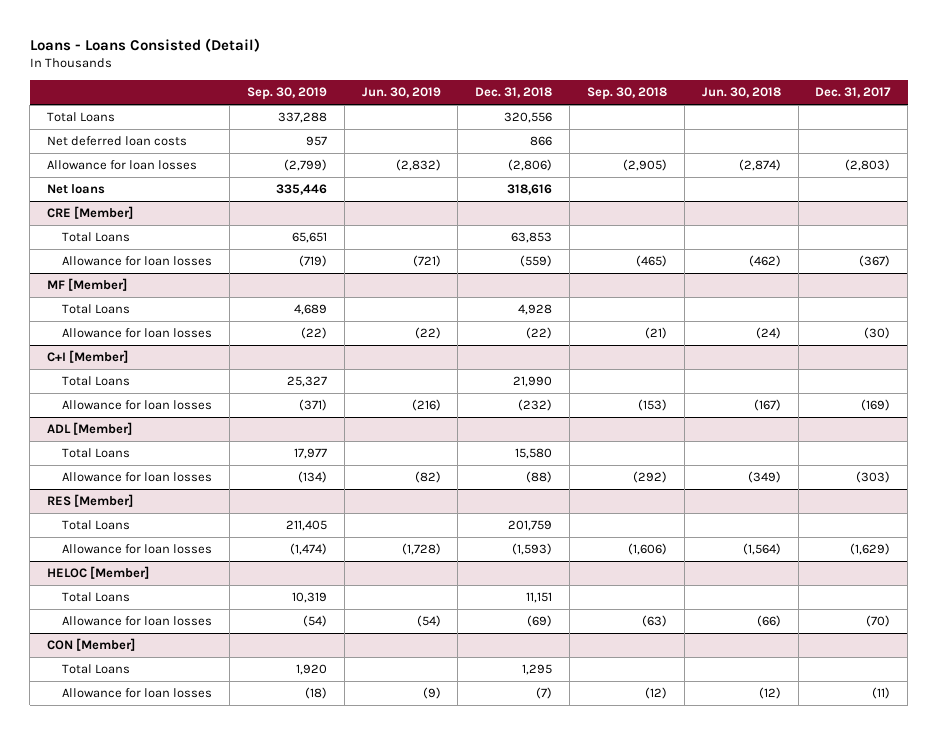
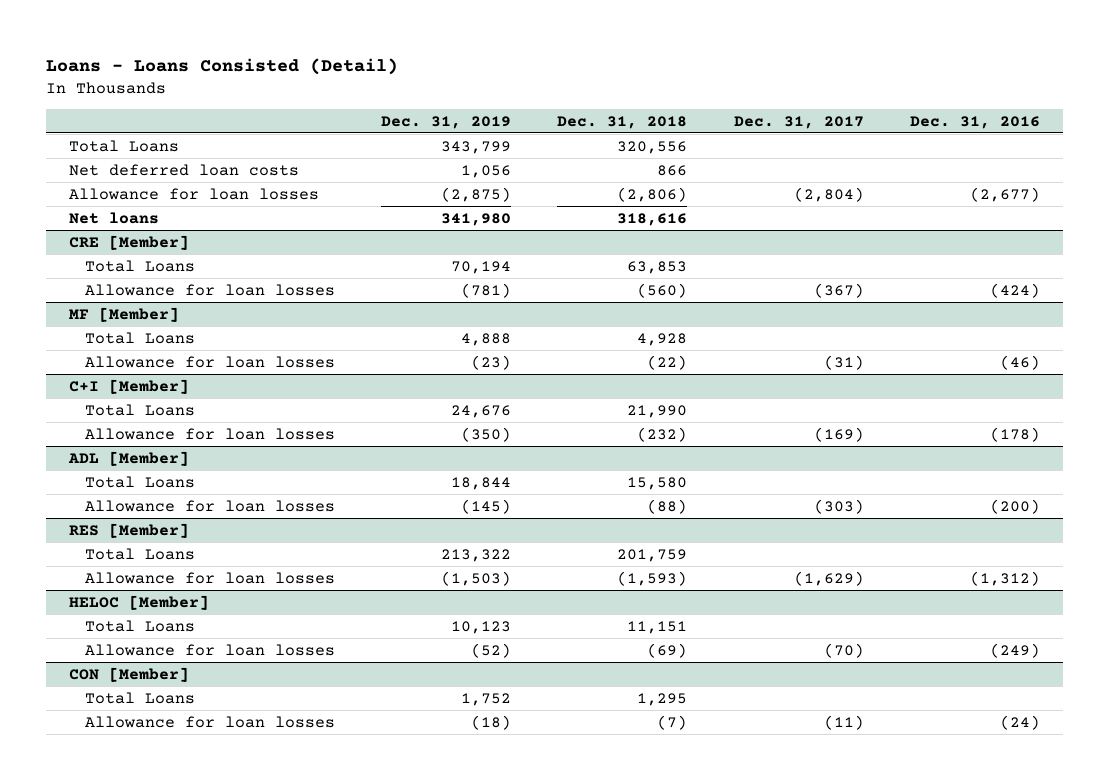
[246,87,327,101] Sep. 30, 2019 -> none
[361,87,441,99] Jun. 30, 2019 -> none
[587,87,668,101] Sep. 30, 2018 -> none
[701,87,781,99] Jun. 30, 2018 -> none
none -> [381,115,512,129] Dec. 31, 2019
none -> [909,115,1040,129] Dec. 31, 2016
[845,158,891,171] (2,803) -> [793,186,864,202] (2,804)
[520,254,553,267] (559) -> [637,282,688,298] (560)
[864,326,891,339] (30) -> [823,354,864,370] (31)

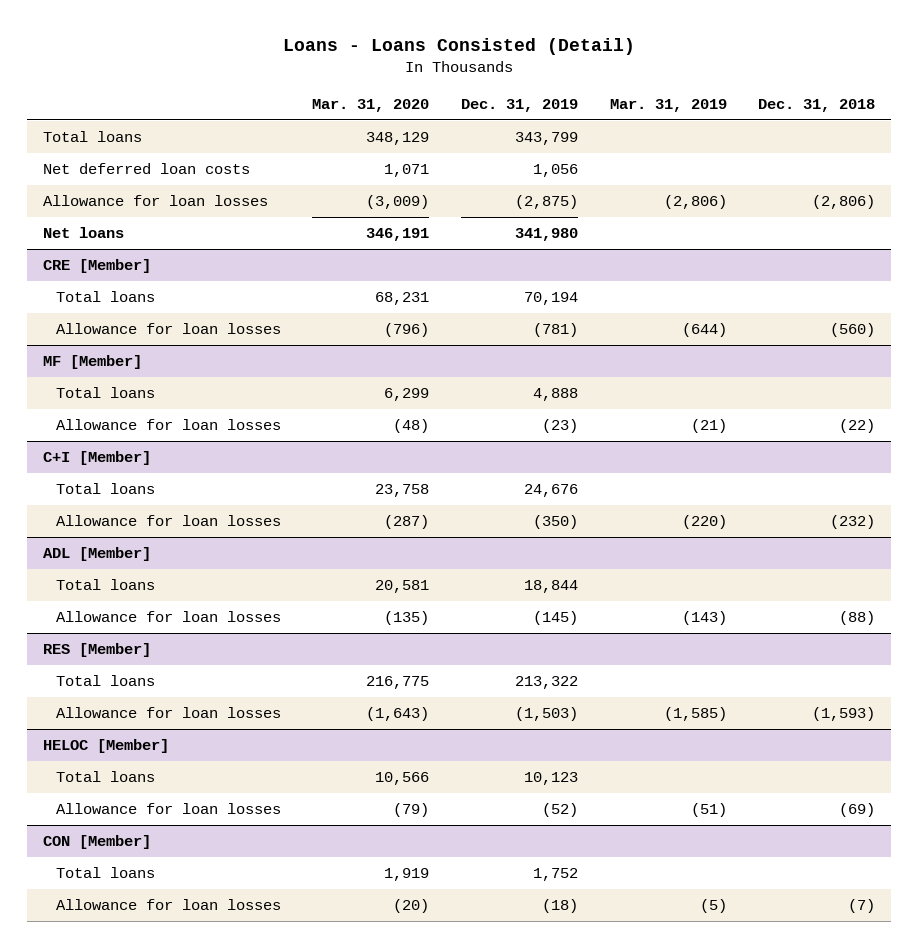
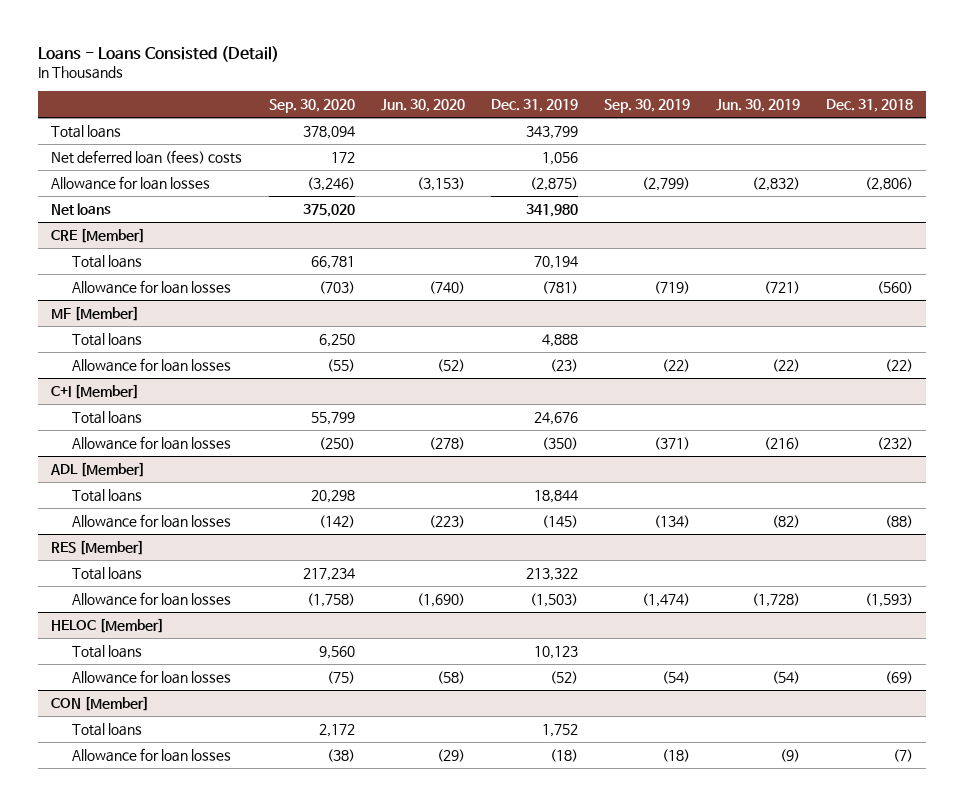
[312,99,430,113] Mar. 31, 2020 -> none
[609,99,727,113] Mar. 31, 2019 -> none
none -> [268,98,355,113] Sep. 30, 2020
none -> [380,98,465,112] Jun. 30, 2020
none -> [603,98,690,113] Sep. 30, 2019
none -> [716,98,801,112] Jun. 30, 2019
[42,162,250,174] Net deferred loan costs -> [51,149,243,164] Net deferred loan (fees) costs

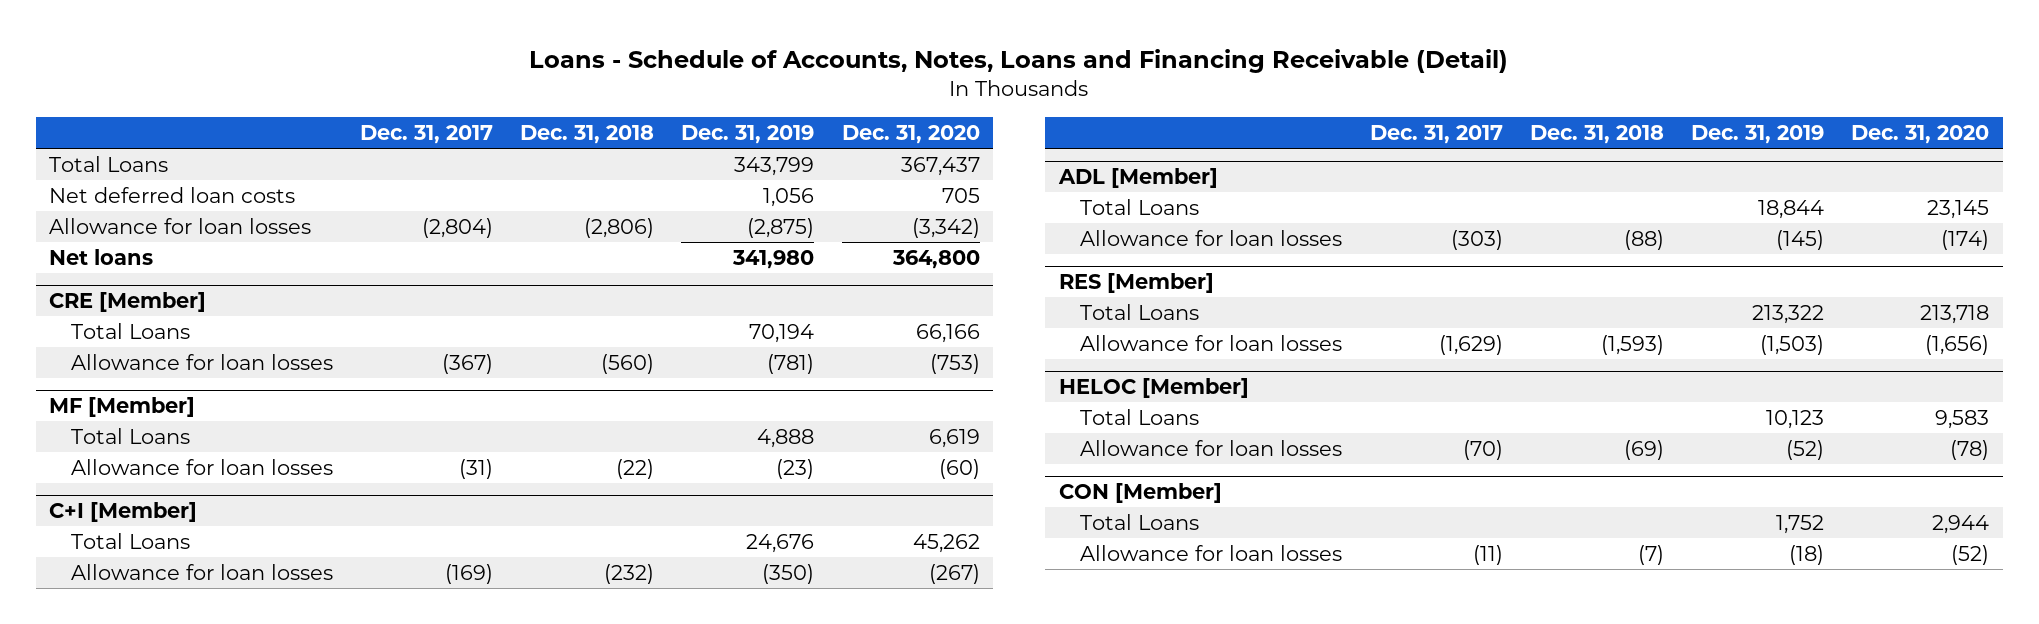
[38,46,280,63] Loans - Loans Consisted (Detail) -> [529,48,1509,73] Loans - Schedule of Accounts, Notes, Loans and Financing Receivable (Detail)
[268,98,355,113] Sep. 30, 2020 -> none
[380,98,465,112] Jun. 30, 2020 -> none
[603,98,690,113] Sep. 30, 2019 -> none
[716,98,801,112] Jun. 30, 2019 -> none
none -> [359,124,493,144] Dec. 31, 2017
none -> [841,124,980,144] Dec. 31, 2020
[51,124,122,138] Total loans -> [49,155,169,172] Total Loans
[51,149,243,164] Net deferred loan (fees) costs -> [49,186,296,203] Net deferred loan costs
[72,254,143,268] Total loans -> [70,322,190,339] Total Loans
[72,332,143,346] Total loans -> [70,427,190,444] Total Loans
[72,410,143,424] Total loans -> [70,532,190,549] Total Loans
[72,488,143,502] Total loans -> [1080,198,1200,215] Total Loans
[72,566,143,580] Total loans -> [1080,303,1200,320] Total Loans
[72,644,143,658] Total loans -> [1080,408,1200,425] Total Loans
[72,722,143,736] Total loans -> [1080,513,1200,530] Total Loans

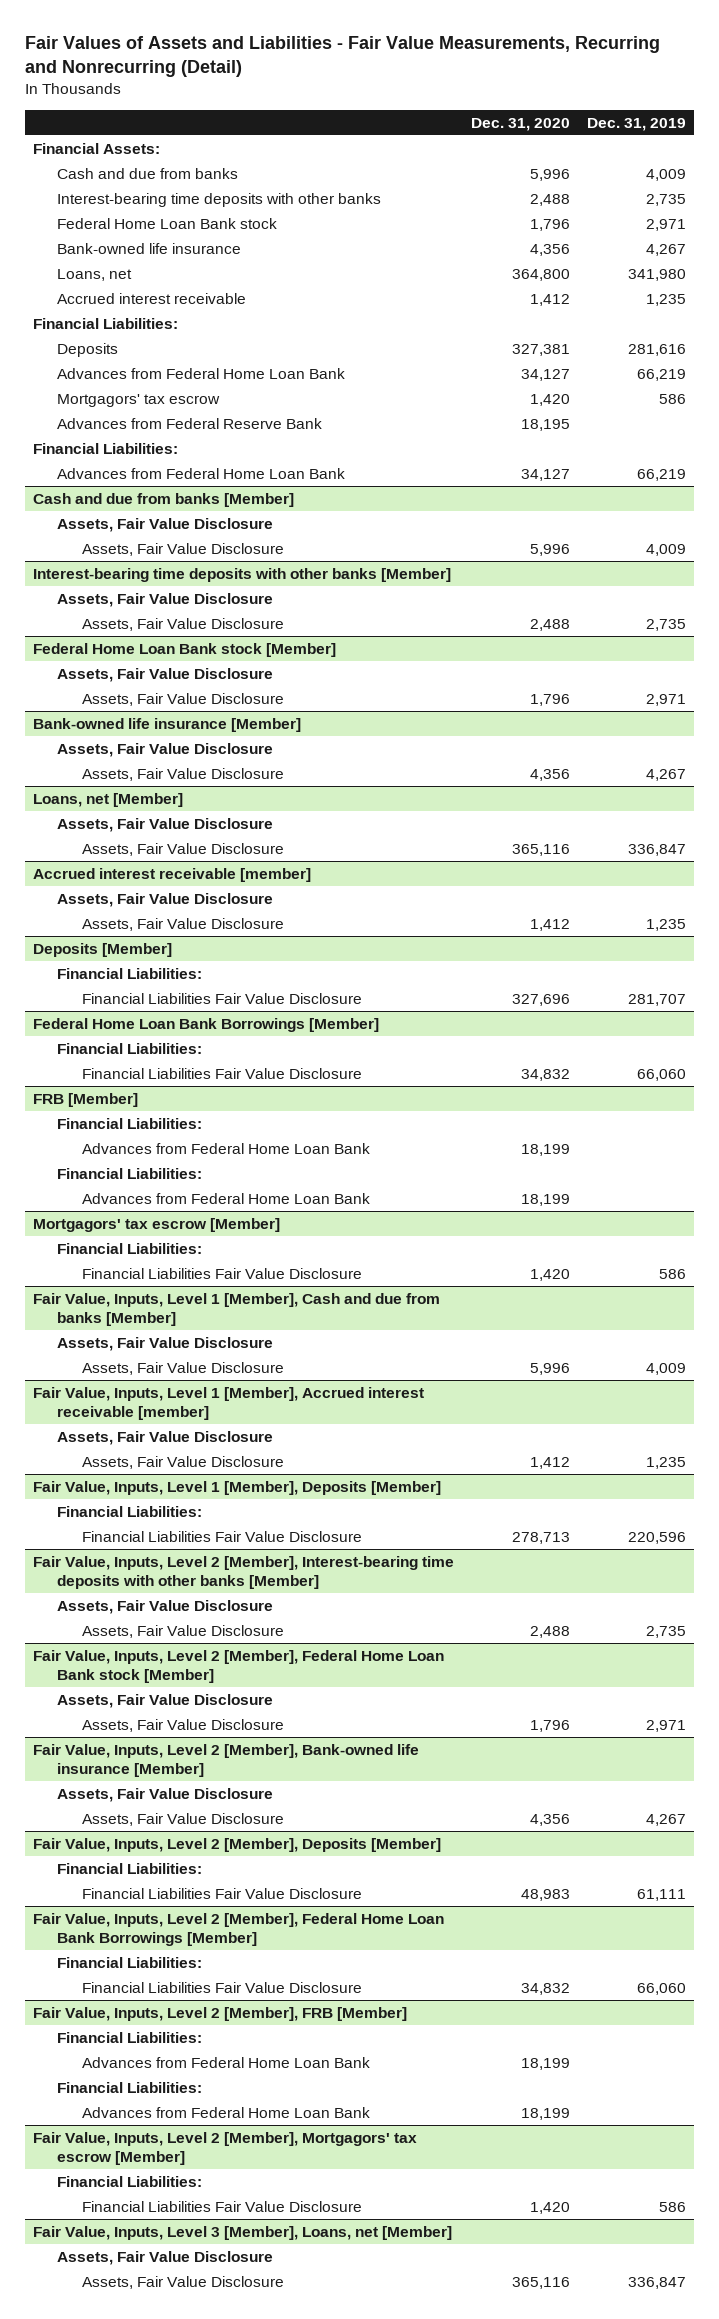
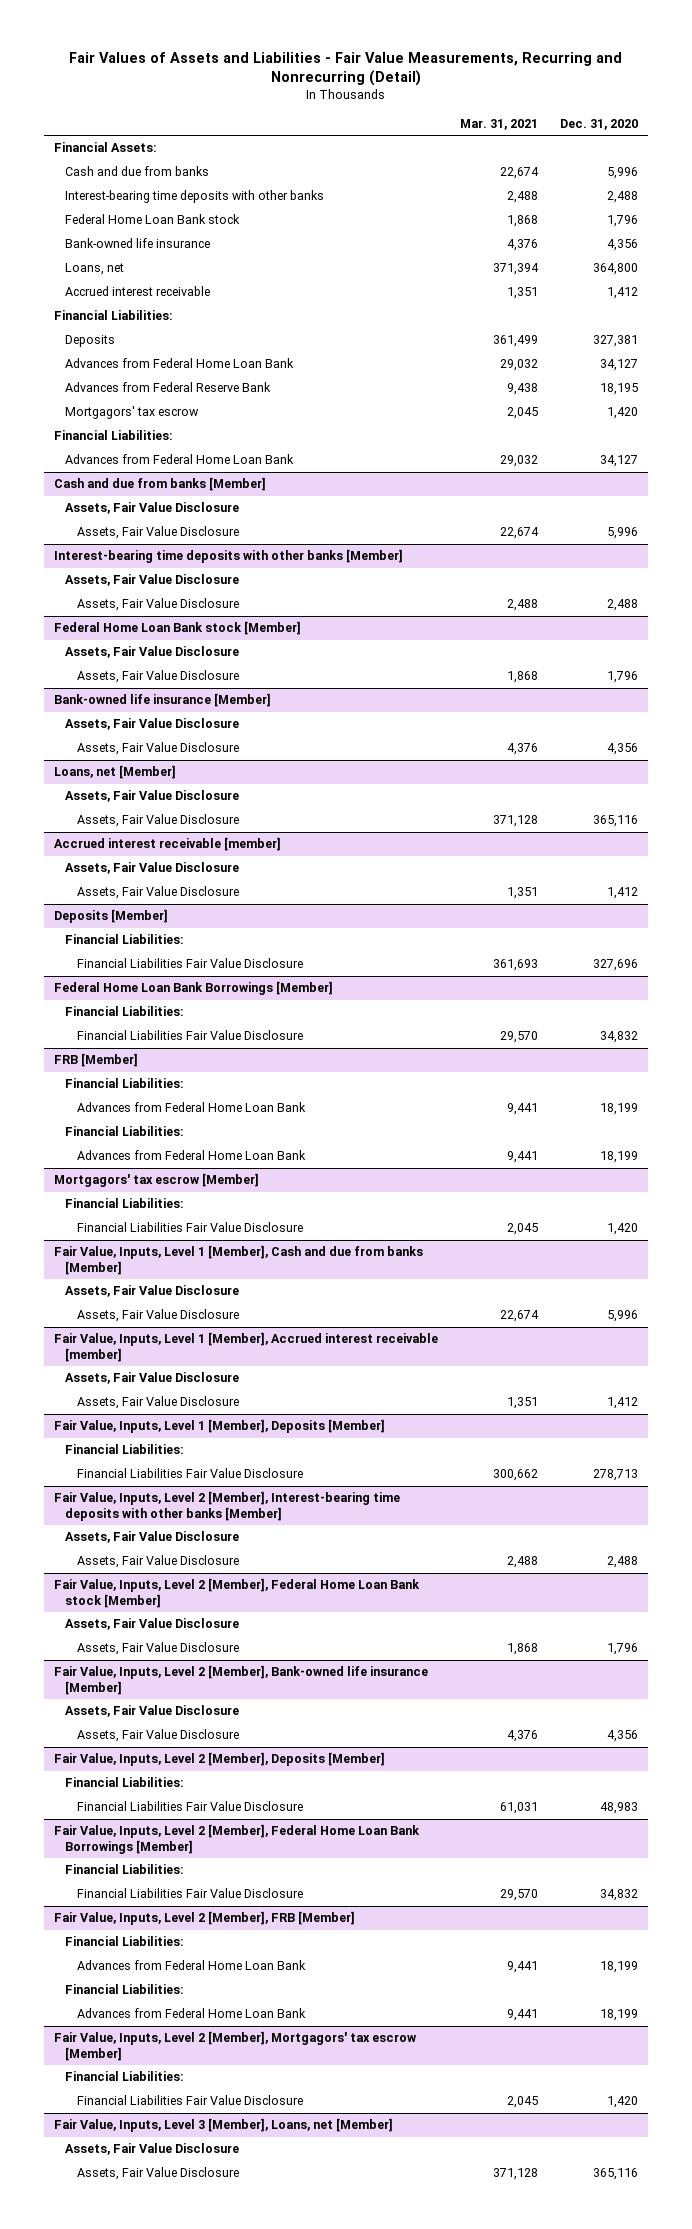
[586,117,686,131] Dec. 31, 2019 -> none
none -> [459,118,538,130] Mar. 31, 2021
[57,393,221,407] Mortgagors' tax escrow -> [65,406,200,420] Mortgagors' tax escrow

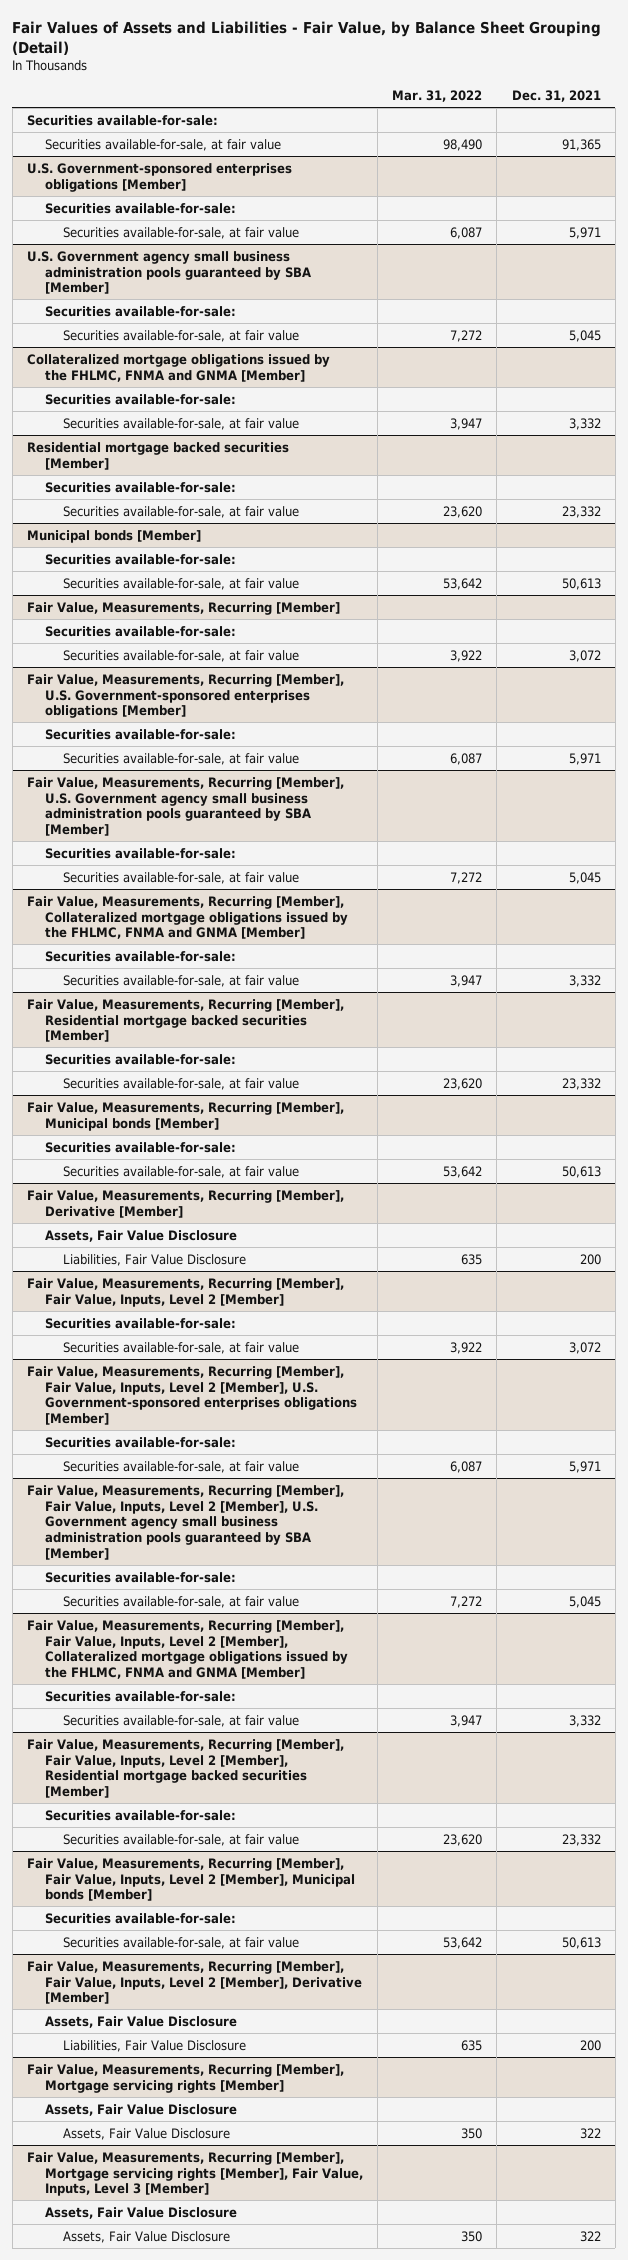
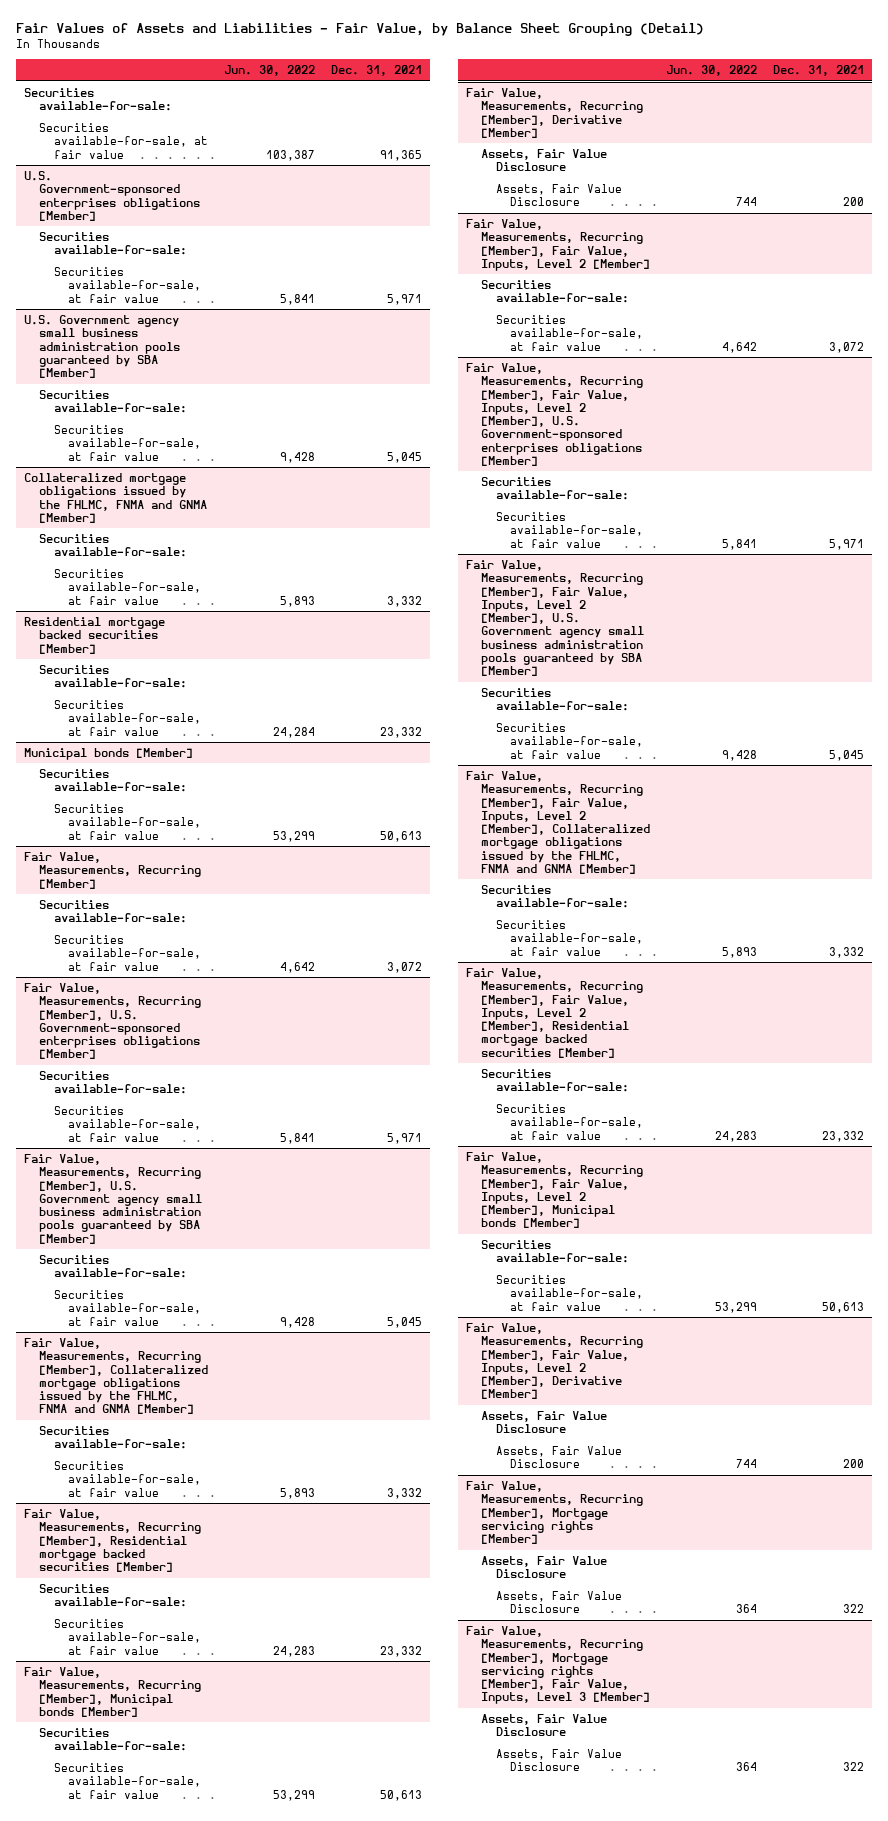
[392,90,483,103] Mar. 31, 2022 -> none
none -> [223,65,315,77] Jun. 30, 2022
[63,1253,247,1266] Liabilities, Fair Value Disclosure -> [495,183,622,207] Assets, Fair Value Disclosure
[63,2039,247,2052] Liabilities, Fair Value Disclosure -> [495,1445,622,1469] Assets, Fair Value Disclosure

